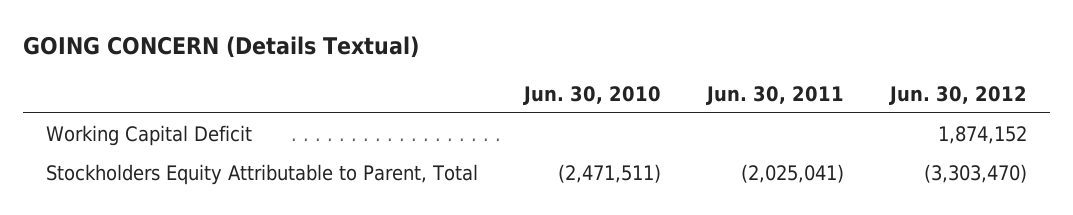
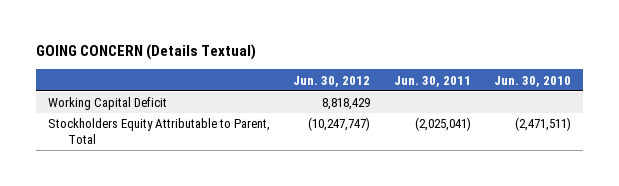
[937,125,1027,144] 1,874,152 -> [322,98,371,111] 8,818,429
[923,163,1027,183] (3,303,470) -> [308,117,371,132] (10,247,747)

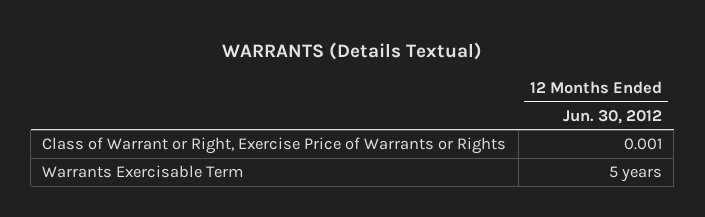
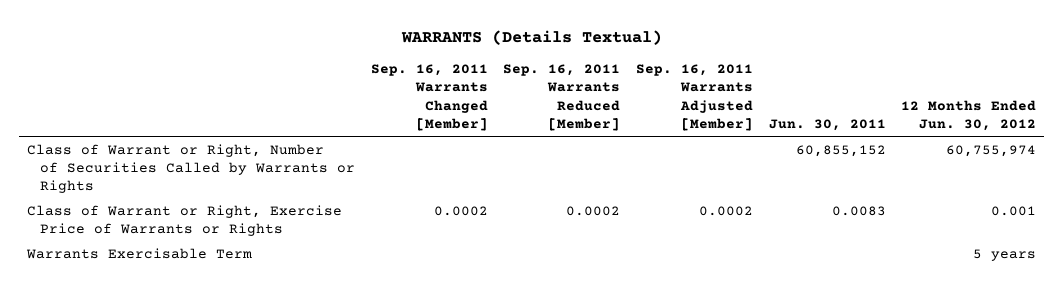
none -> [370,64,488,131] Sep. 16, 2011 Warrants Changed [Member]
none -> [503,64,621,131] Sep. 16, 2011 Warrants Reduced [Member]
none -> [636,64,754,131] Sep. 16, 2011 Warrants Adjusted [Member]
none -> [768,118,886,131] Jun. 30, 2011
none -> [26,143,356,194] Class of Warrant or Right, Number of Securities Called by Warrants or Rights

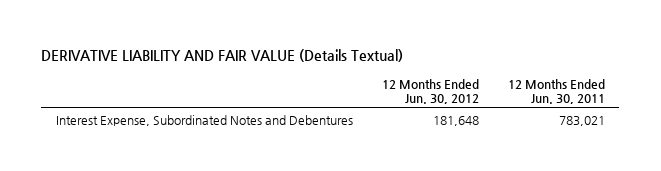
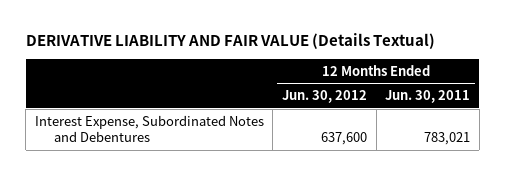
[432,115,479,126] 181,648 -> [320,132,367,146] 637,600

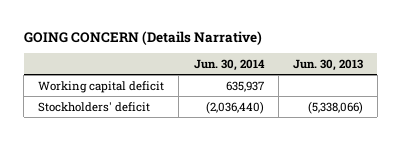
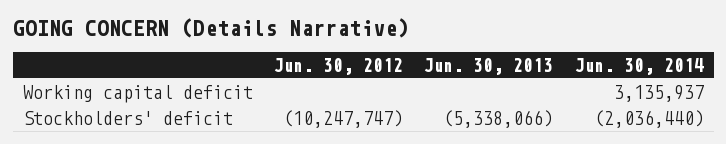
none -> [273,57,404,75] Jun. 30, 2012
[225,80,264,92] 635,937 -> [613,85,704,103] 3,135,937

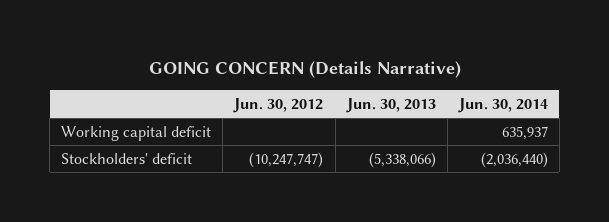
[613,85,704,103] 3,135,937 -> [501,125,548,140] 635,937

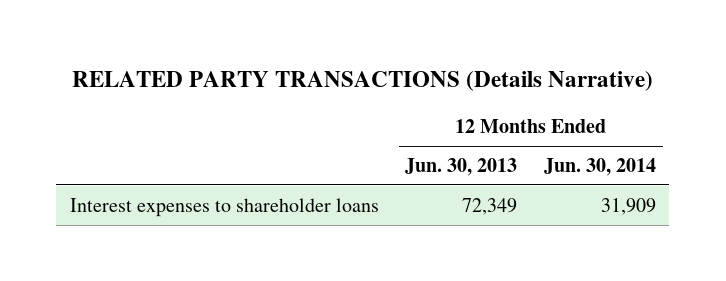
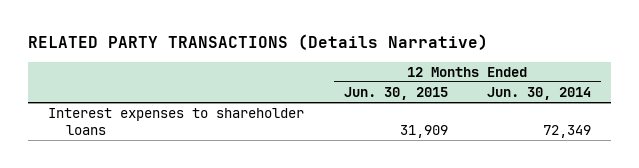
[405,157,518,176] Jun. 30, 2013 -> none
none -> [343,86,448,100] Jun. 30, 2015
[601,197,657,215] 31,909 -> [543,124,592,138] 72,349

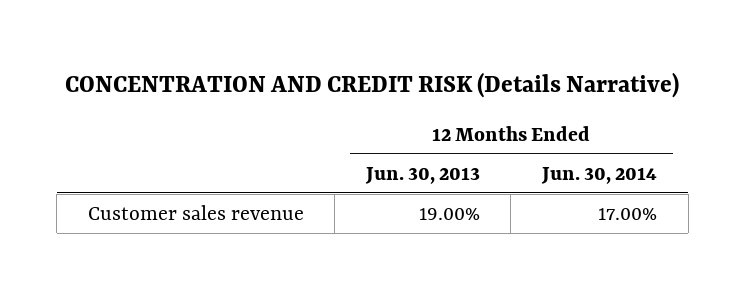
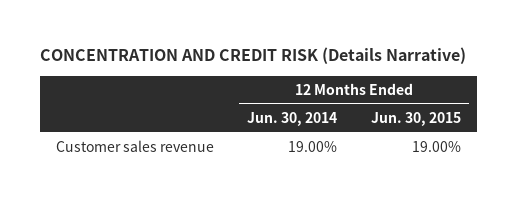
[364,166,480,184] Jun. 30, 2013 -> none
none -> [370,111,461,126] Jun. 30, 2015
[598,207,658,220] 17.00% -> [288,141,338,153] 19.00%

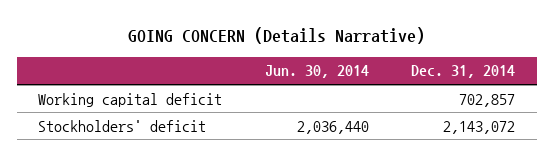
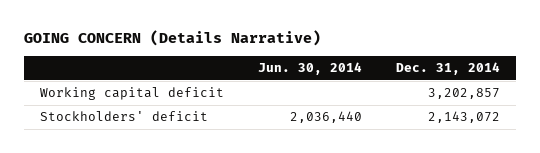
[459,93,516,107] 702,857 -> [427,88,500,100] 3,202,857

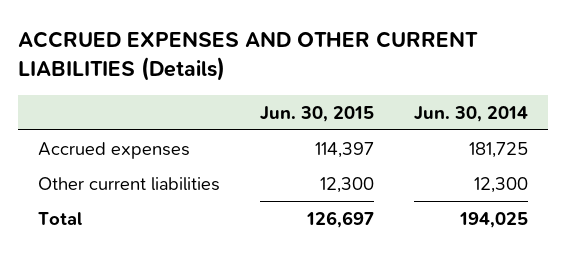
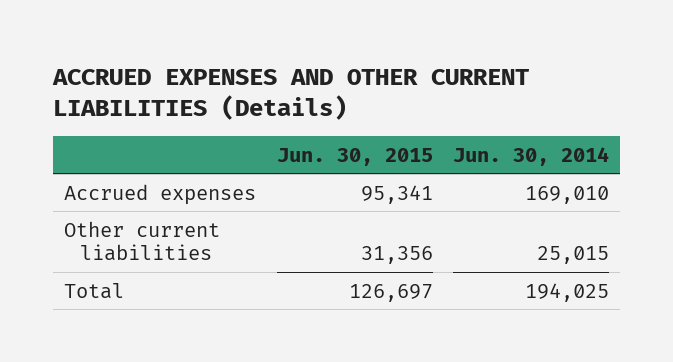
[315,142,375,159] 114,397 -> [360,184,433,204] 95,341
[469,142,529,159] 181,725 -> [525,185,610,204] 169,010
[320,177,375,194] 12,300 -> [360,246,433,265] 31,356
[474,177,529,194] 12,300 -> [537,246,610,265] 25,015

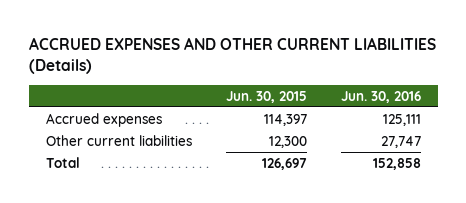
[453,146,610,166] Jun. 30, 2014 -> none
none -> [340,90,421,103] Jun. 30, 2016
[360,184,433,204] 95,341 -> [263,113,307,126] 114,397
[360,246,433,265] 31,356 -> [268,135,307,148] 12,300

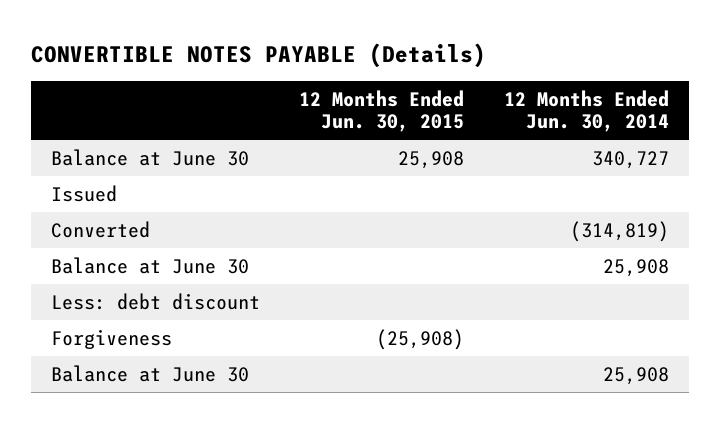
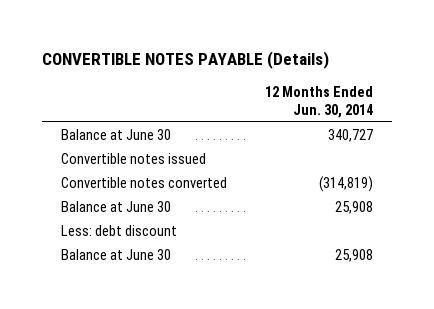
[299,89,465,133] 12 Months Ended Jun. 30, 2015 -> none
[51,184,118,202] Issued -> [61,153,207,165] Convertible notes issued
[51,220,151,238] Converted -> [61,177,228,189] Convertible notes converted
[51,328,173,349] Forgiveness -> none

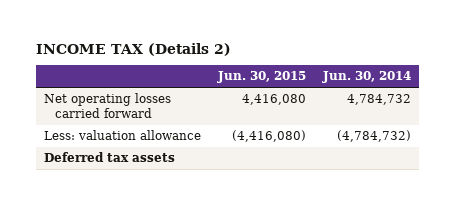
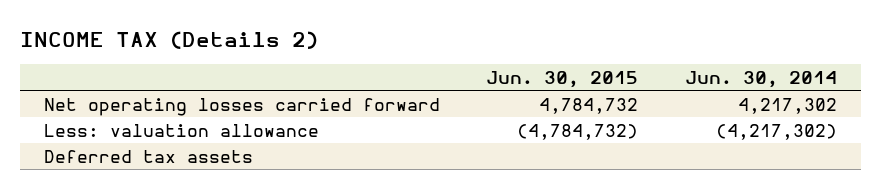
[242,94,307,106] 4,416,080 -> [539,97,639,114] 4,784,732
[346,94,411,106] 4,784,732 -> [738,97,838,114] 4,217,302
[232,130,307,143] (4,416,080) -> [517,123,639,140] (4,784,732)
[336,130,411,143] (4,784,732) -> [716,123,838,140] (4,217,302)

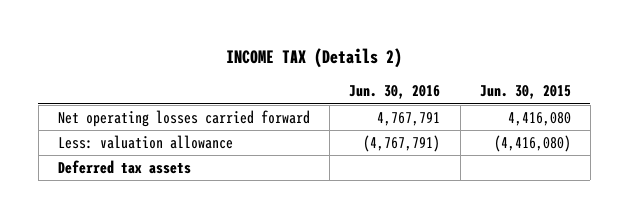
[685,70,838,88] Jun. 30, 2014 -> none
none -> [349,85,441,100] Jun. 30, 2016
[539,97,639,114] 4,784,732 -> [507,112,571,127] 4,416,080
[517,123,639,140] (4,784,732) -> [493,135,571,153] (4,416,080)

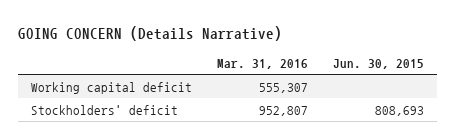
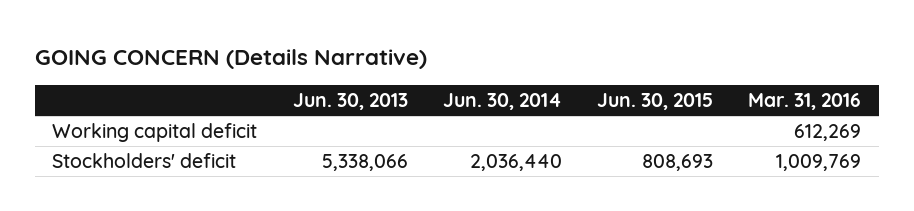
none -> [292,93,408,111] Jun. 30, 2013
none -> [442,93,562,111] Jun. 30, 2014
[258,82,308,93] 555,307 -> [794,124,862,142] 612,269
[258,105,308,116] 952,807 -> [776,154,862,172] 1,009,769

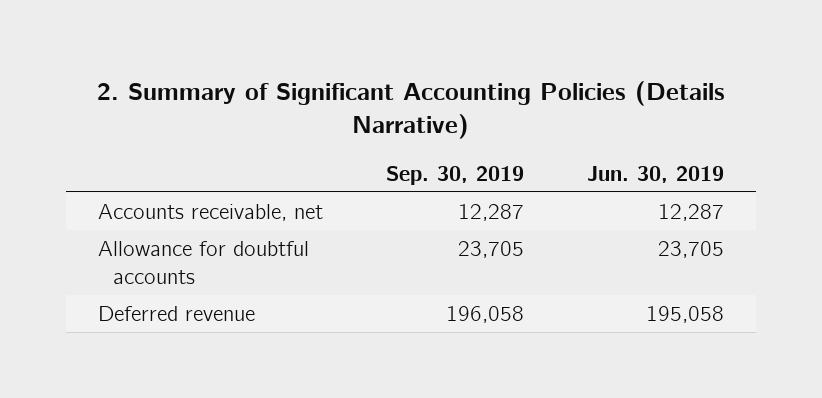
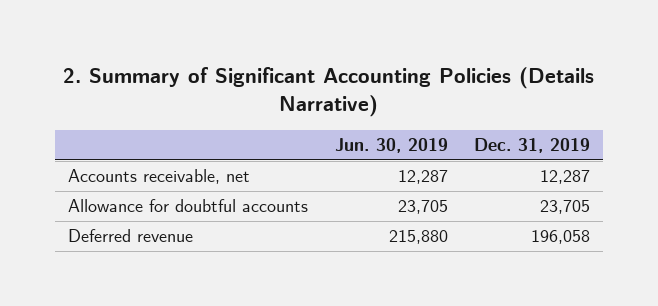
[385,165,524,185] Sep. 30, 2019 -> none
none -> [474,138,591,154] Dec. 31, 2019
[646,305,725,323] 195,058 -> [388,230,448,245] 215,880

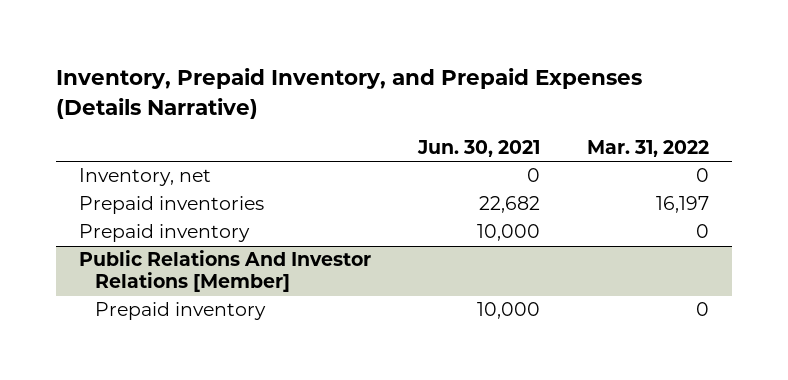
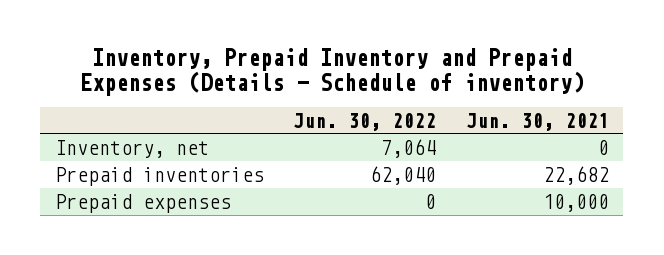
[56,68,643,119] Inventory, Prepaid Inventory, and Prepaid Expenses (Details Narrative) -> [79,47,584,96] Inventory, Prepaid Inventory and Prepaid Expenses (Details - Schedule of inventory)
[586,140,709,158] Mar. 31, 2022 -> none
none -> [293,112,437,131] Jun. 30, 2022
[79,250,372,293] Public Relations And Investor Relations [Member] -> none
[94,302,266,321] Prepaid inventory -> none
[79,224,251,243] Prepaid inventory -> [55,193,232,213] Prepaid expenses

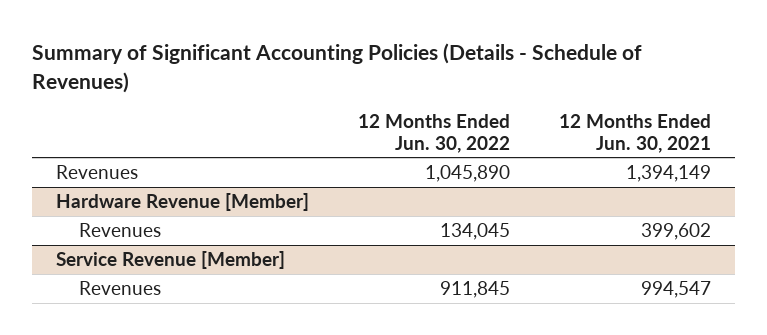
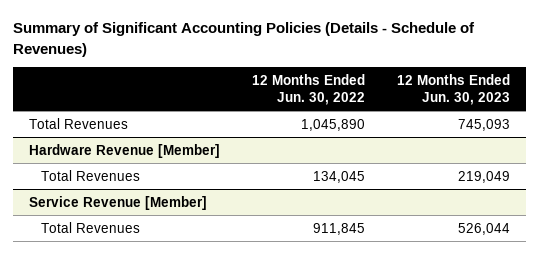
[558,114,711,153] 12 Months Ended Jun. 30, 2021 -> none
none -> [396,73,510,105] 12 Months Ended Jun. 30, 2023
[56,165,139,180] Revenues -> [28,117,128,129] Total Revenues
[78,223,161,238] Revenues -> [40,169,140,181] Total Revenues
[78,281,161,296] Revenues -> [40,221,140,233] Total Revenues

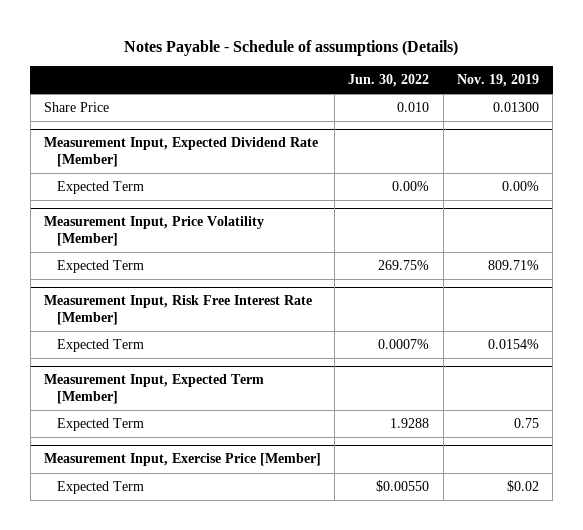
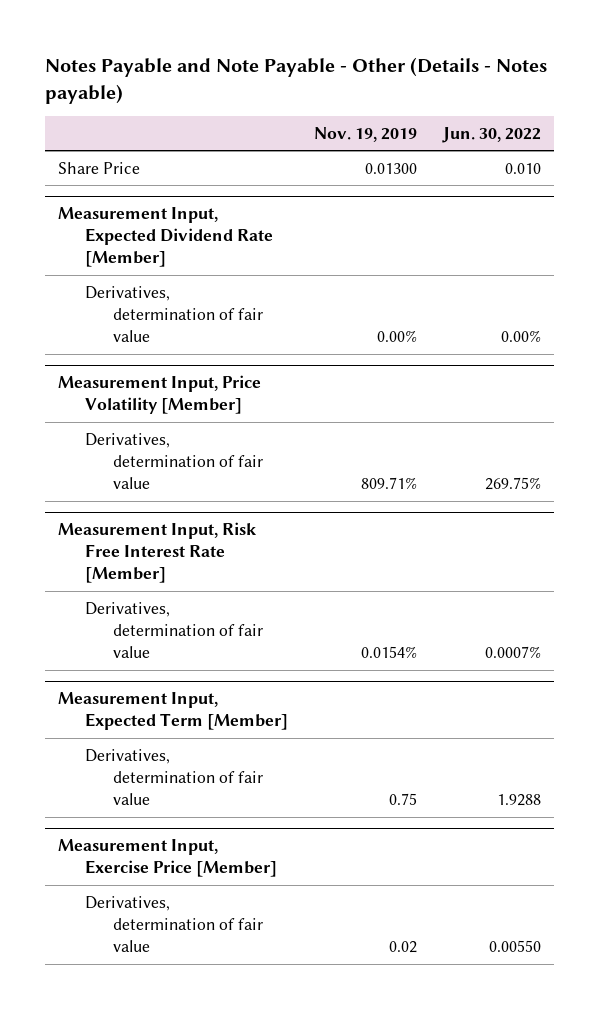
[124,39,459,56] Notes Payable - Schedule of assumptions (Details) -> [44,56,547,104] Notes Payable and Note Payable - Other (Details - Notes payable)
[56,181,144,195] Expected Term -> [85,285,263,343] Derivatives, determination of fair value
[56,260,144,274] Expected Term -> [85,432,263,490] Derivatives, determination of fair value
[56,339,144,353] Expected Term -> [85,601,263,659] Derivatives, determination of fair value
[56,418,144,432] Expected Term -> [85,748,263,806] Derivatives, determination of fair value
[56,481,144,495] Expected Term -> none
none -> [85,895,263,953] Derivatives, determination of fair value

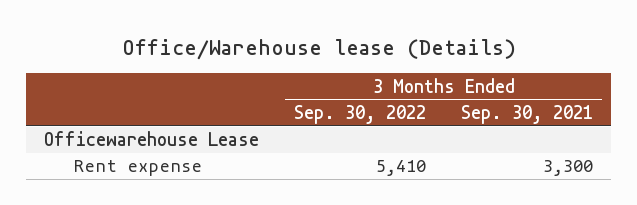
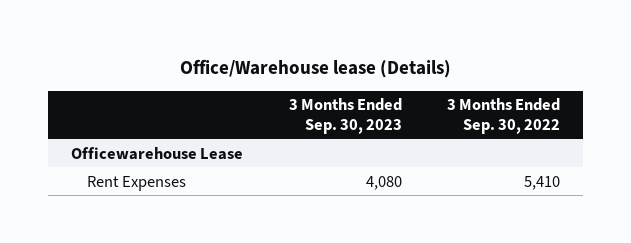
[461,104,594,124] Sep. 30, 2021 -> none
none -> [288,98,402,134] 3 Months Ended Sep. 30, 2023
[72,160,202,177] Rent expense -> [87,175,187,191] Rent Expenses

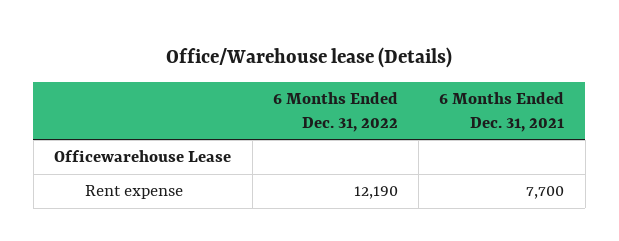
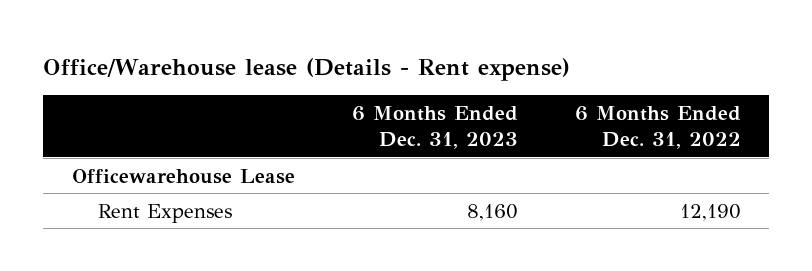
[166,46,453,68] Office/Warehouse lease (Details) -> [42,57,570,81] Office/Warehouse lease (Details - Rent expense)
[439,92,565,132] 6 Months Ended Dec. 31, 2021 -> none
none -> [351,105,518,149] 6 Months Ended Dec. 31, 2023
[84,185,183,200] Rent expense -> [97,203,232,223] Rent Expenses

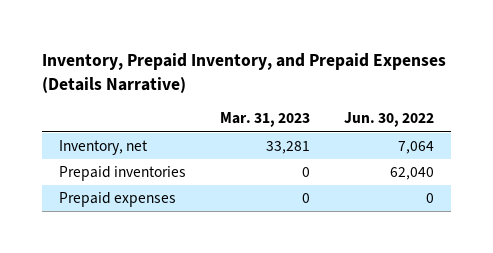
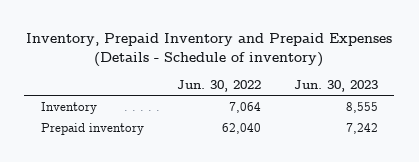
[42,53,447,93] Inventory, Prepaid Inventory, and Prepaid Expenses (Details Narrative) -> [26,33,393,68] Inventory, Prepaid Inventory and Prepaid Expenses (Details - Schedule of inventory)
[220,112,311,128] Mar. 31, 2023 -> none
none -> [293,80,378,93] Jun. 30, 2023
[59,192,177,208] Prepaid expenses -> none
[59,140,149,156] Inventory, net -> [40,101,97,114] Inventory
[59,166,187,182] Prepaid inventories -> [40,122,144,135] Prepaid inventory

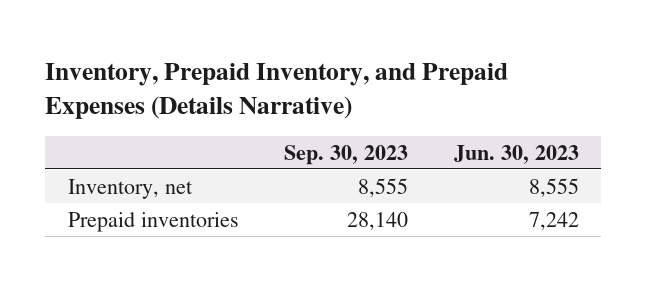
[26,33,393,68] Inventory, Prepaid Inventory and Prepaid Expenses (Details - Schedule of inventory) -> [45,62,509,119] Inventory, Prepaid Inventory, and Prepaid Expenses (Details Narrative)
[176,80,261,93] Jun. 30, 2022 -> none
none -> [284,144,409,165] Sep. 30, 2023
[40,101,97,114] Inventory -> [67,178,193,199] Inventory, net
[40,122,144,135] Prepaid inventory -> [67,211,239,232] Prepaid inventories

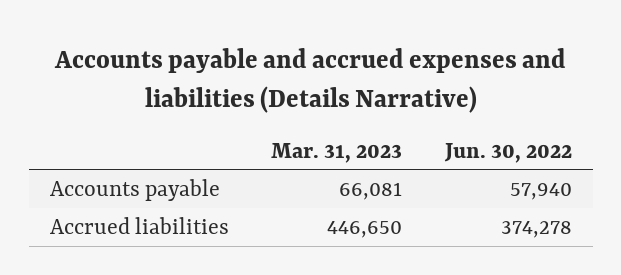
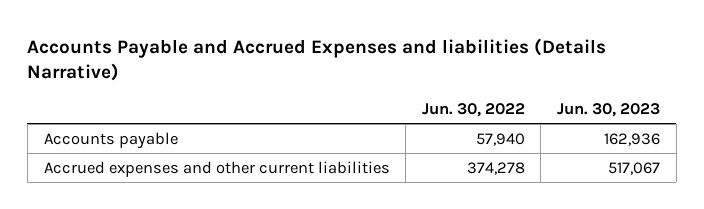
[53,47,566,113] Accounts payable and accrued expenses and liabilities (Details Narrative) -> [27,37,607,82] Accounts Payable and Accrued Expenses and liabilities (Details Narrative)
[271,142,403,163] Mar. 31, 2023 -> none
none -> [557,103,661,118] Jun. 30, 2023
[49,217,229,235] Accrued liabilities -> [43,160,390,177] Accrued expenses and other current liabilities

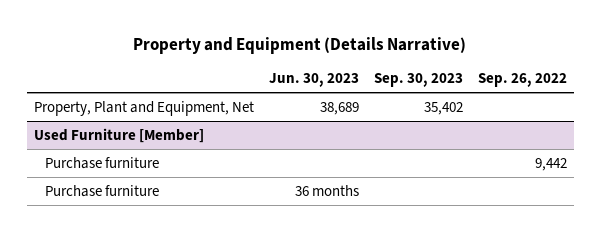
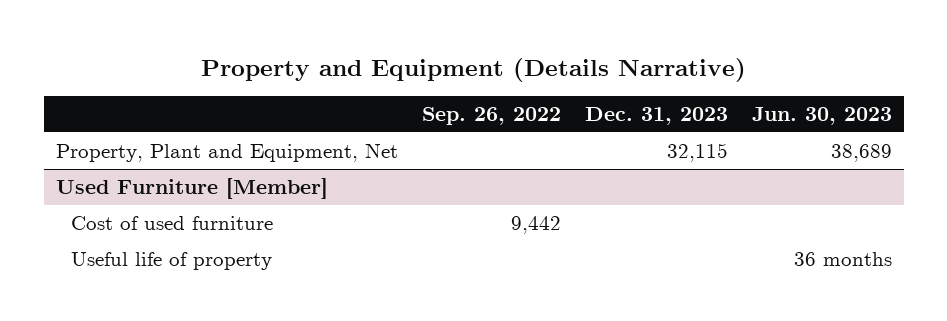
[373,73,463,88] Sep. 30, 2023 -> none
none -> [584,106,728,125] Dec. 31, 2023
[45,156,160,169] Purchase furniture -> [70,215,273,230] Cost of used furniture
[45,184,160,197] Purchase furniture -> [70,251,272,270] Useful life of property

